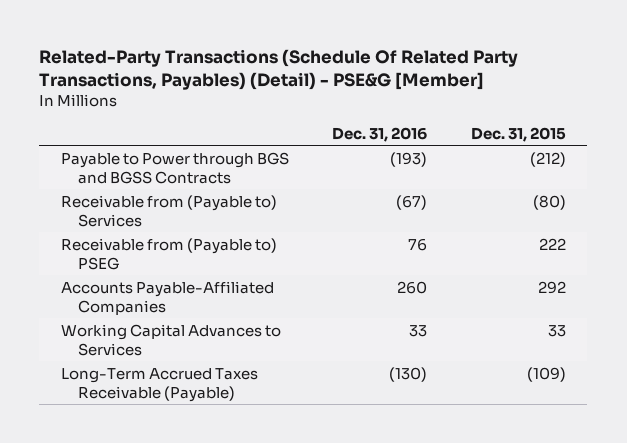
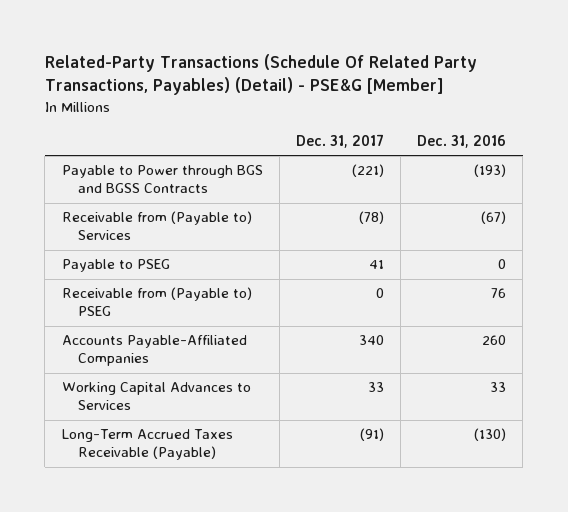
[470,126,566,142] Dec. 31, 2015 -> none
none -> [295,133,384,148] Dec. 31, 2017
none -> [61,259,170,273] Payable to PSEG

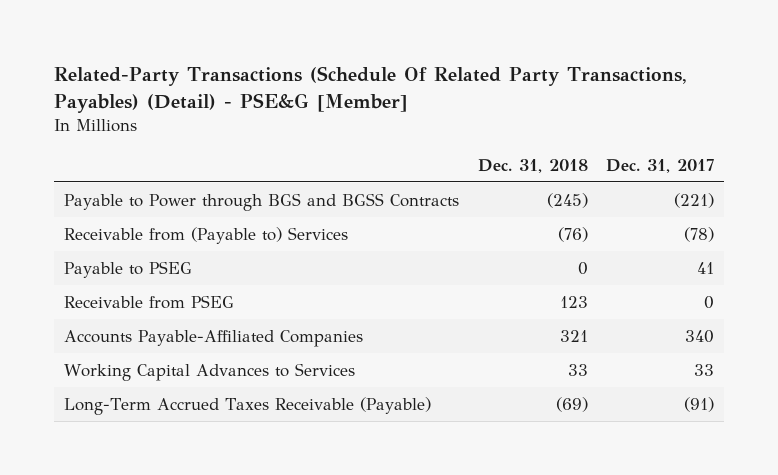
[417,134,507,148] Dec. 31, 2016 -> none
none -> [477,158,588,173] Dec. 31, 2018
[61,287,252,317] Receivable from (Payable to) PSEG -> [63,294,234,309] Receivable from PSEG

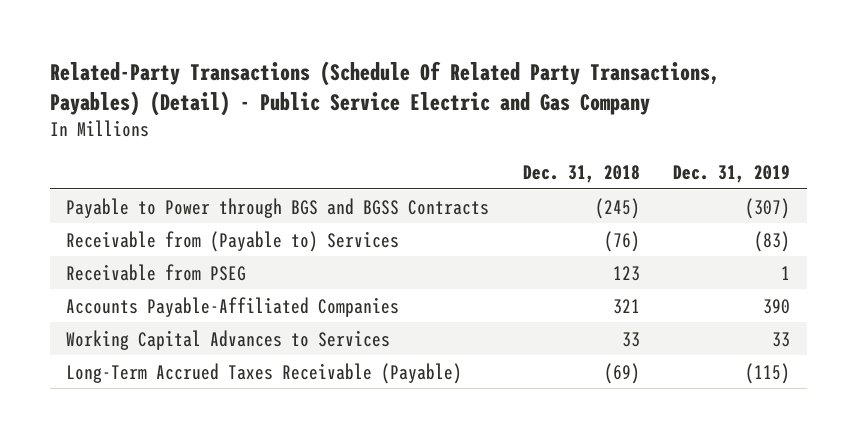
[54,66,688,113] Related-Party Transactions (Schedule Of Related Party Transactions, Payables) (Detail) - PSE&G [Member] -> [49,60,720,116] Related-Party Transactions (Schedule Of Related Party Transactions, Payables) (Detail) - Public Service Electric and Gas Company
[606,158,715,173] Dec. 31, 2017 -> none
none -> [673,165,791,184] Dec. 31, 2019
[63,260,192,278] Payable to PSEG -> none

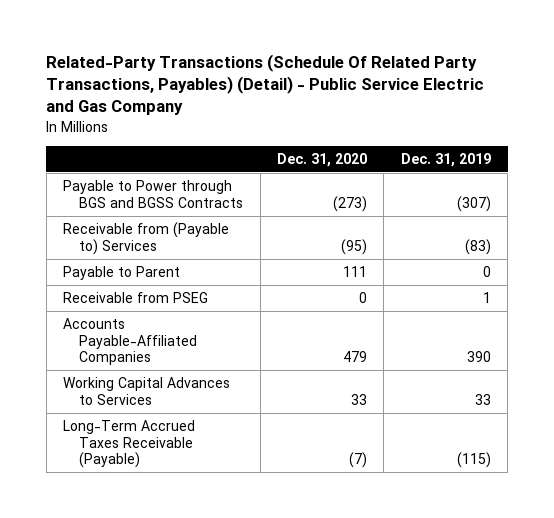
[522,165,640,184] Dec. 31, 2018 -> none
none -> [277,152,368,167] Dec. 31, 2020
none -> [63,266,181,281] Payable to Parent

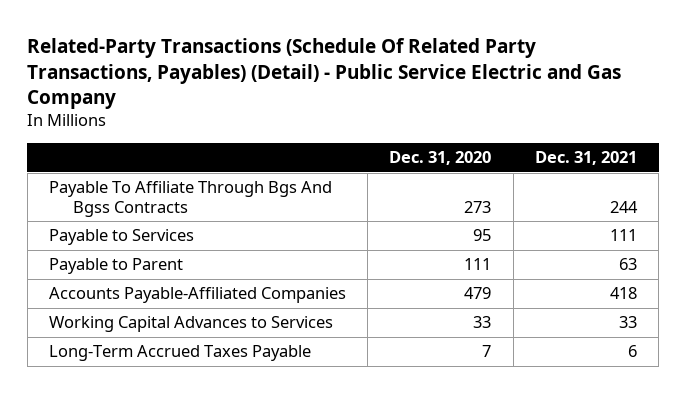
[400,152,491,167] Dec. 31, 2019 -> none
none -> [534,151,637,166] Dec. 31, 2021
[63,180,244,208] Payable to Power through BGS and BGSS Contracts -> [49,181,333,217] Payable To Affiliate Through Bgs And Bgss Contracts
[333,195,368,212] (273) -> [464,200,492,213] 273
[63,222,230,255] Receivable from (Payable to) Services -> [49,229,195,246] Payable to Services
[341,238,368,255] (95) -> [473,229,492,242] 95
[63,292,209,304] Receivable from PSEG -> none
[63,420,196,469] Long-Term Accrued Taxes Receivable (Payable) -> [49,345,312,362] Long-Term Accrued Taxes Payable
[349,452,368,469] (7) -> [482,345,492,358] 7

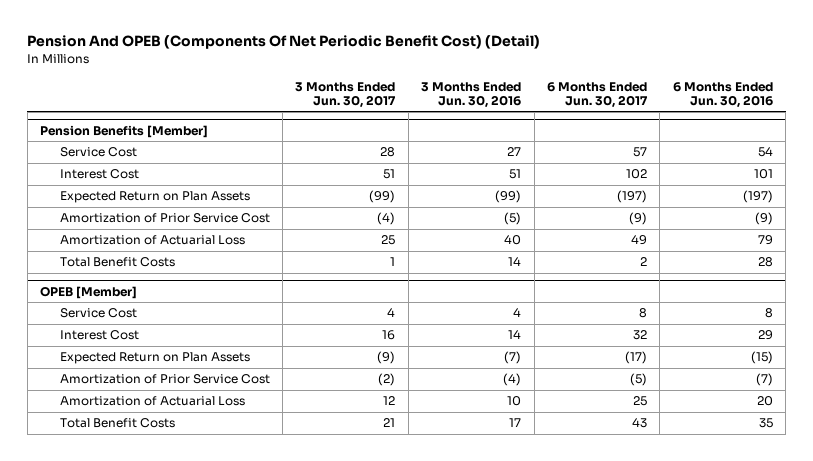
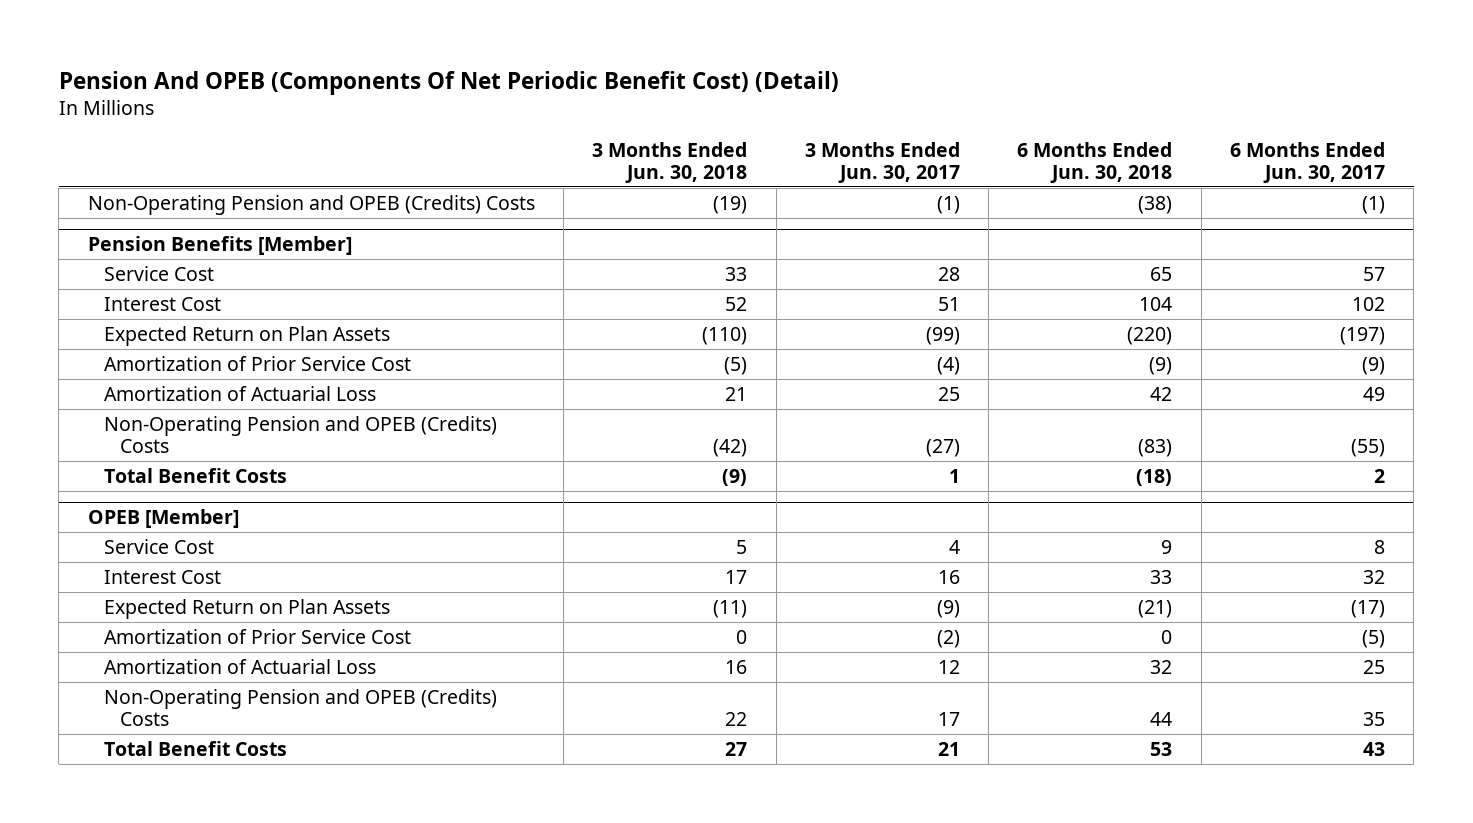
[421,81,522,108] 3 Months Ended Jun. 30, 2016 -> none
[672,81,773,108] 6 Months Ended Jun. 30, 2016 -> none
none -> [592,141,748,184] 3 Months Ended Jun. 30, 2018
none -> [1017,141,1173,184] 6 Months Ended Jun. 30, 2018
none -> [87,194,535,215] Non-Operating Pension and OPEB (Credits) Costs
none -> [103,415,497,454] Non-Operating Pension and OPEB (Credits) Costs
none -> [103,688,497,727] Non-Operating Pension and OPEB (Credits) Costs

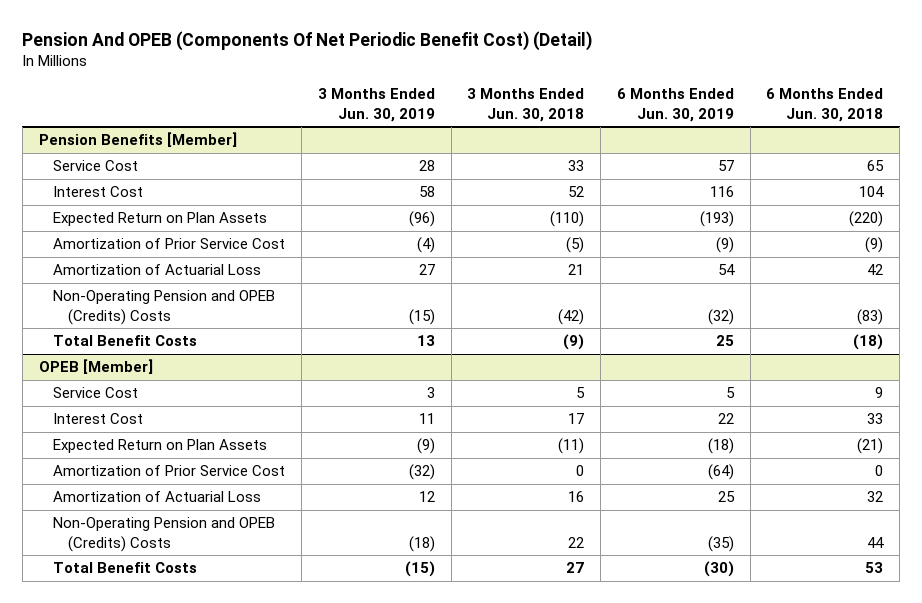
[804,141,960,184] 3 Months Ended Jun. 30, 2017 -> none
[1230,141,1386,184] 6 Months Ended Jun. 30, 2017 -> none
none -> [317,88,435,122] 3 Months Ended Jun. 30, 2019
none -> [616,88,734,122] 6 Months Ended Jun. 30, 2019
[87,194,535,215] Non-Operating Pension and OPEB (Credits) Costs -> none

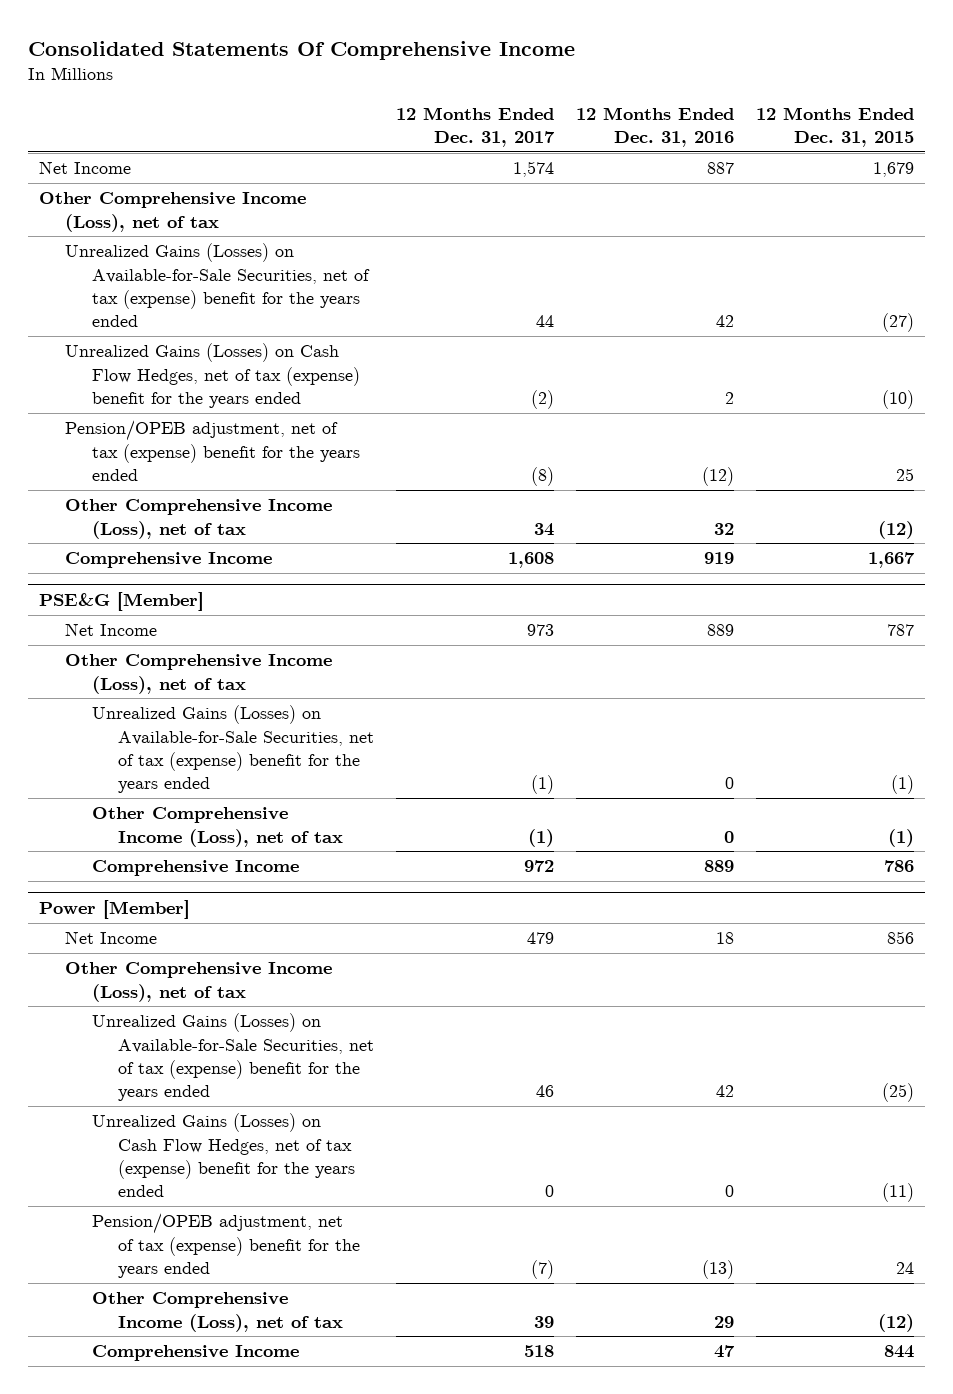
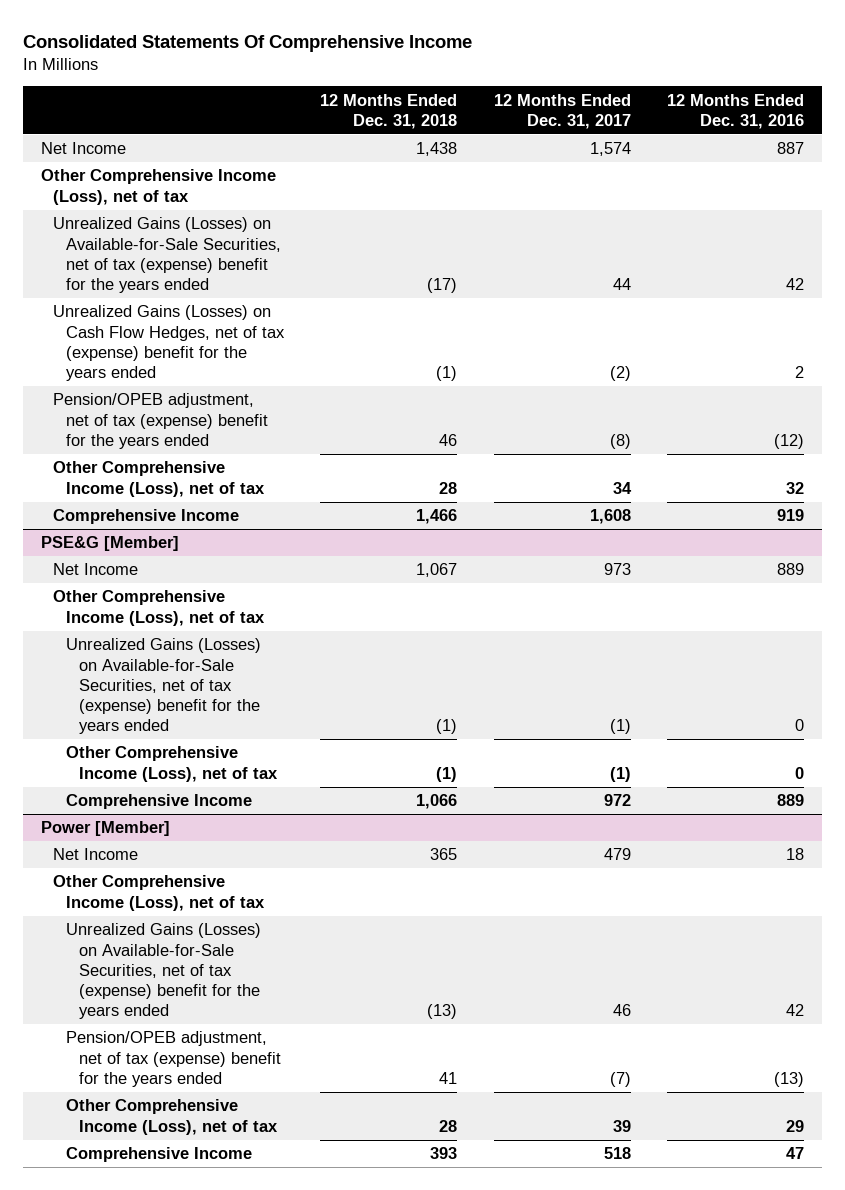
[755,106,914,148] 12 Months Ended Dec. 31, 2015 -> none
none -> [320,93,458,129] 12 Months Ended Dec. 31, 2018
[91,1113,356,1197] Unrealized Gains (Losses) on Cash Flow Hedges, net of tax (expense) benefit for the years ended -> none

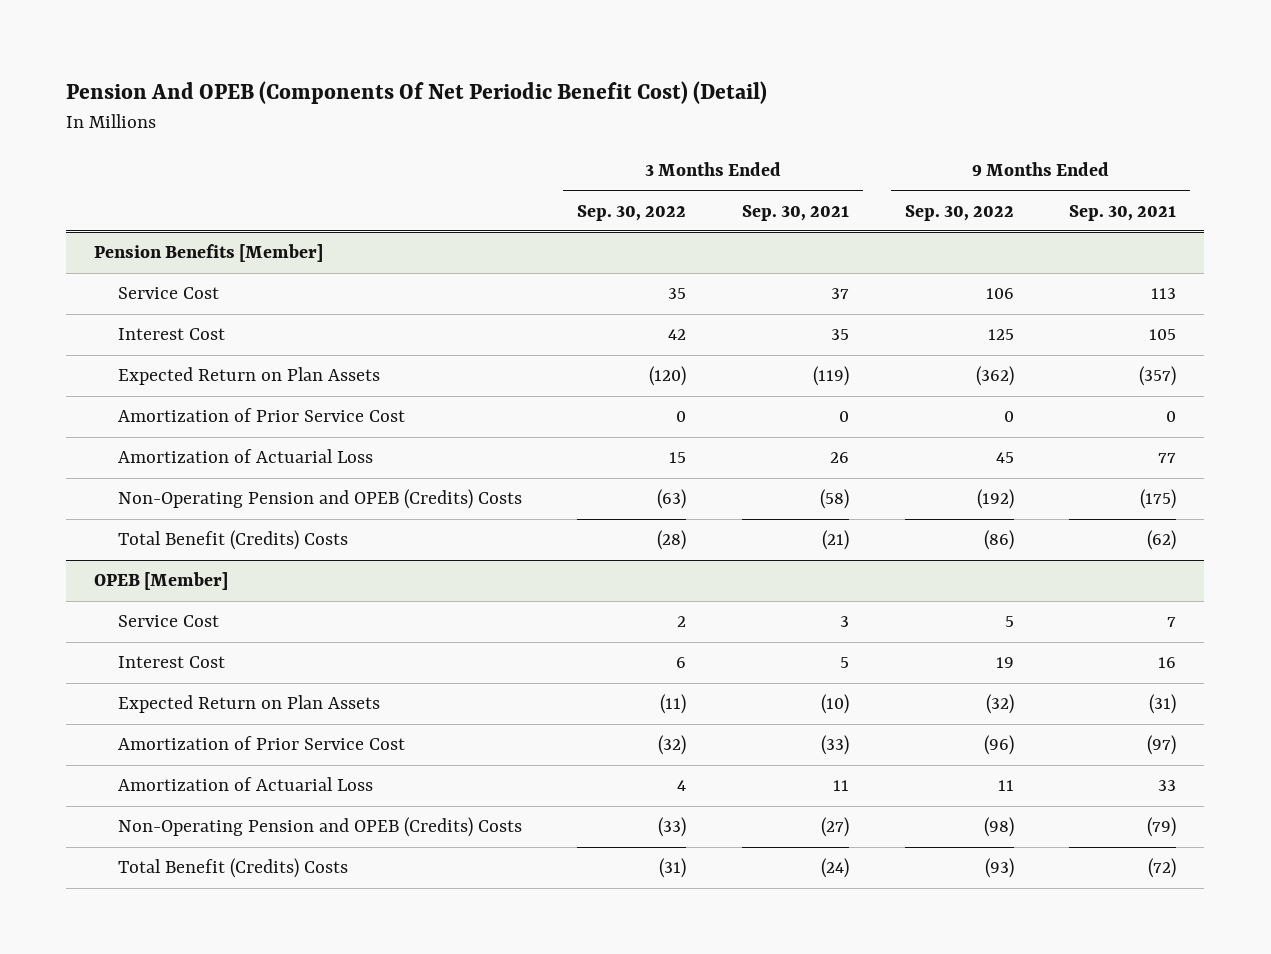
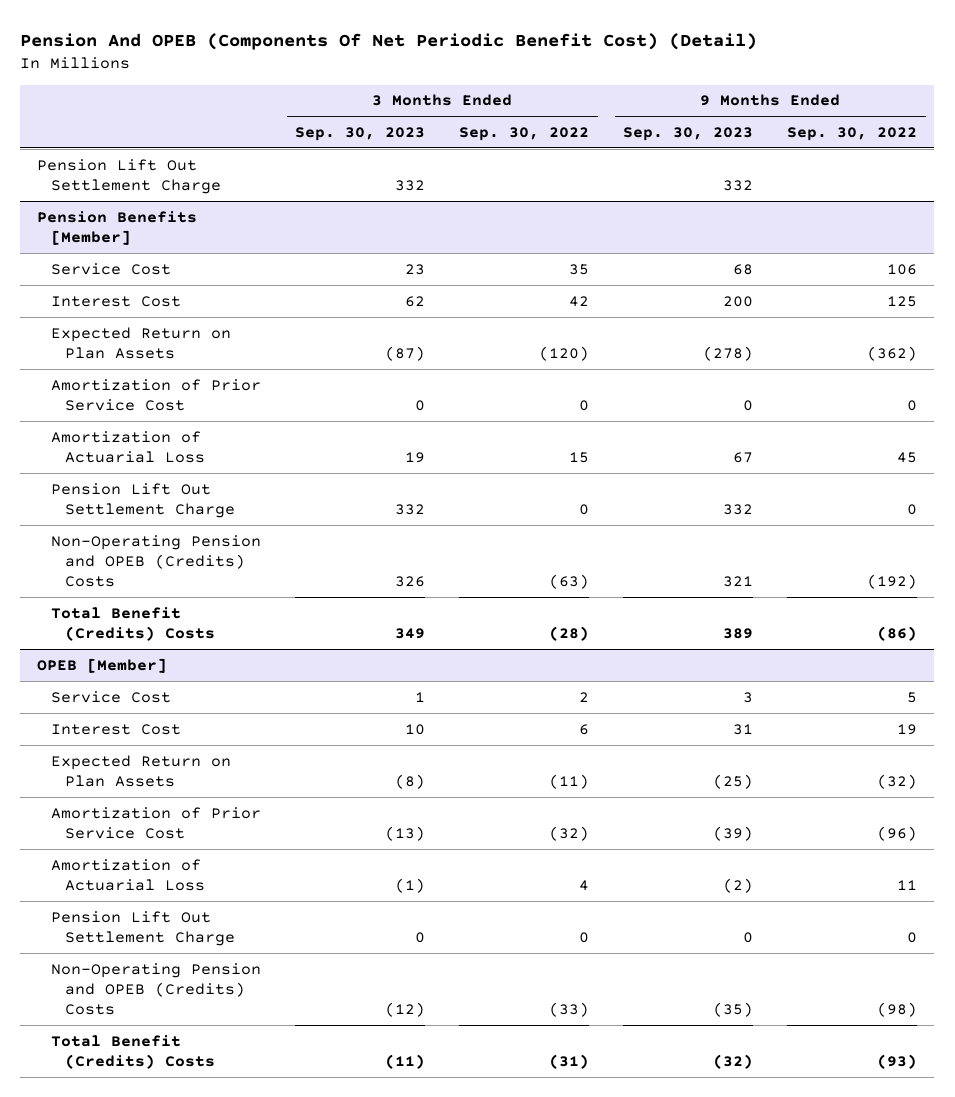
[741,204,849,221] Sep. 30, 2021 -> none
[1069,204,1177,221] Sep. 30, 2021 -> none
none -> [295,126,426,141] Sep. 30, 2023
none -> [623,126,754,141] Sep. 30, 2023
none -> [37,158,222,194] Pension Lift Out Settlement Charge
none -> [51,482,235,518] Pension Lift Out Settlement Charge
none -> [51,910,235,946] Pension Lift Out Settlement Charge

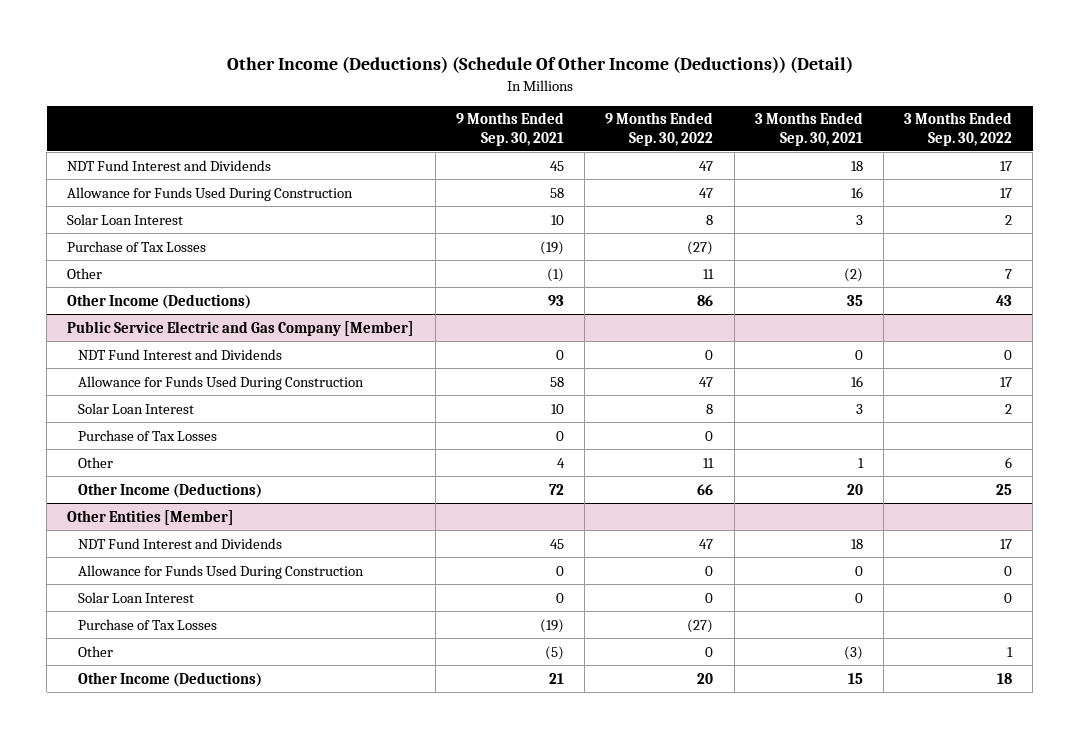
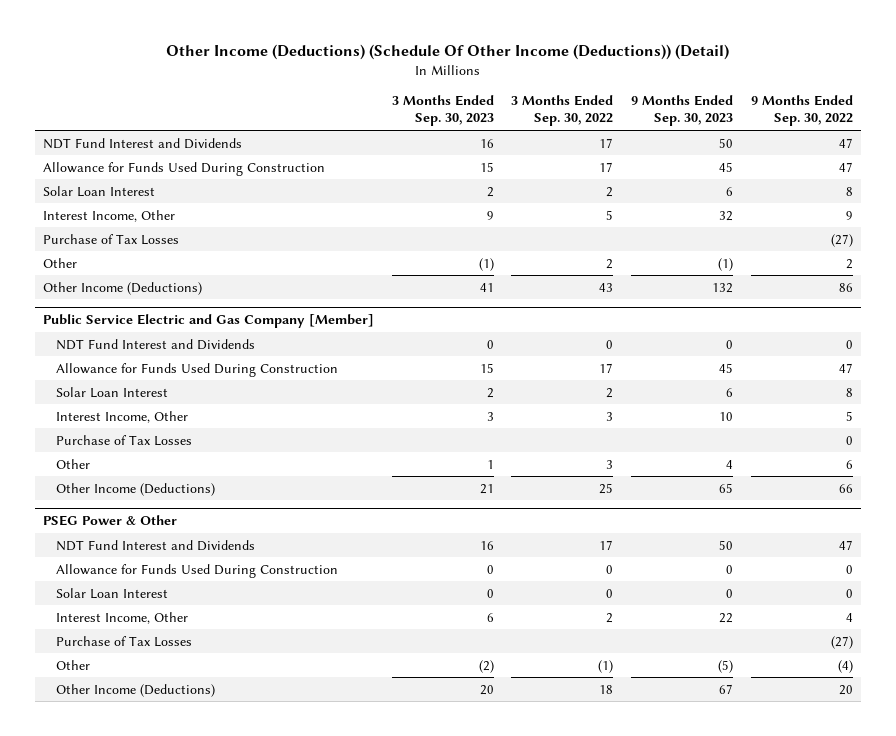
[455,112,564,146] 9 Months Ended Sep. 30, 2021 -> none
[754,112,863,146] 3 Months Ended Sep. 30, 2021 -> none
none -> [391,95,494,127] 3 Months Ended Sep. 30, 2023
none -> [630,95,733,127] 9 Months Ended Sep. 30, 2023
none -> [43,209,176,222] Interest Income, Other
[703,268,715,279] 11 -> [845,258,853,269] 2
[1005,268,1013,279] 7 -> [606,258,614,269] 2
none -> [55,410,188,423] Interest Income, Other
[703,457,715,468] 11 -> [845,459,853,469] 6
[1005,456,1013,468] 6 -> [606,459,614,469] 3
[67,509,235,525] Other Entities [Member] -> none
none -> [43,515,178,527] PSEG Power & Other
none -> [55,611,188,624] Interest Income, Other
[705,646,714,657] 0 -> [837,659,853,673] (4)
[1007,646,1014,657] 1 -> [598,659,614,673] (1)

